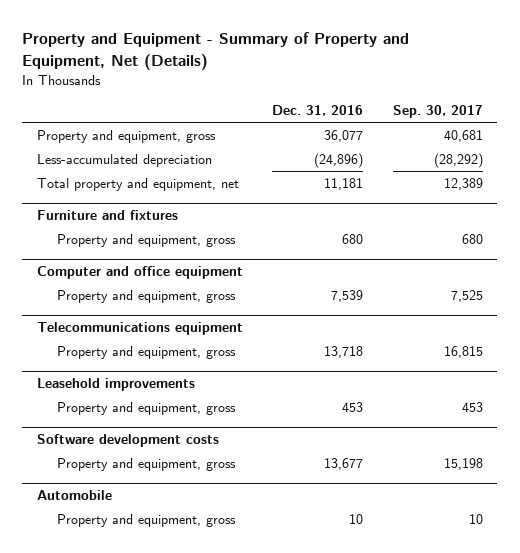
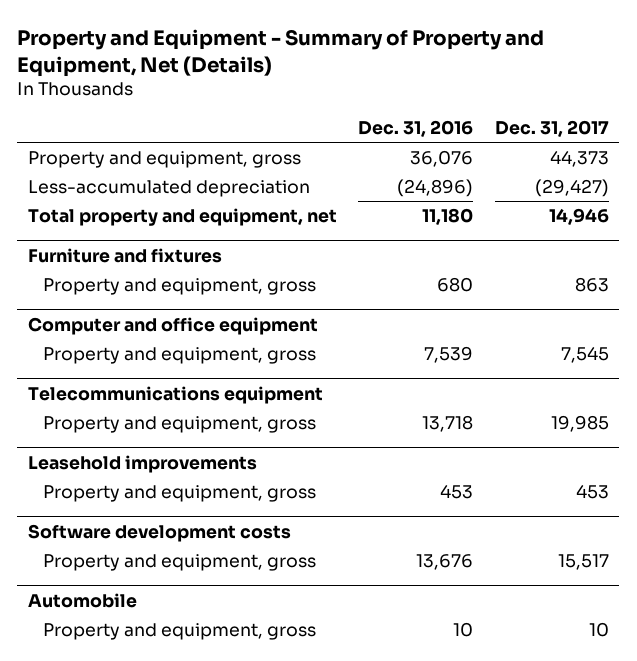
[392,105,483,119] Sep. 30, 2017 -> none
none -> [494,120,609,138] Dec. 31, 2017
[324,129,364,142] 36,077 -> [410,150,474,168] 36,076
[324,177,364,190] 11,181 -> [422,208,474,226] 11,180
[324,457,364,470] 13,677 -> [416,554,474,571] 13,676

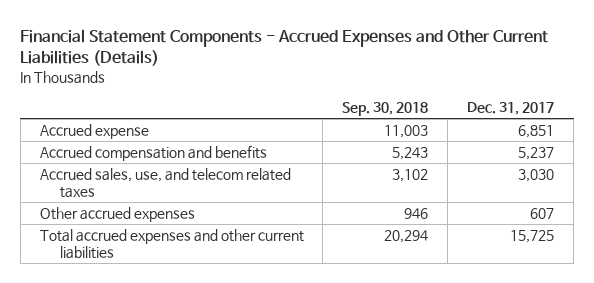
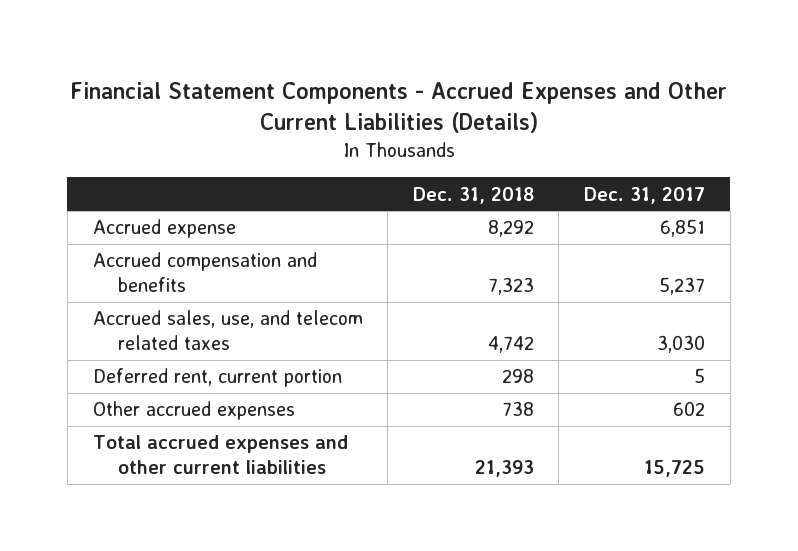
[342,102,429,117] Sep. 30, 2018 -> none
none -> [412,186,534,204] Dec. 31, 2018
none -> [92,368,342,388] Deferred rent, current portion
[530,208,555,220] 607 -> [672,401,705,417] 602

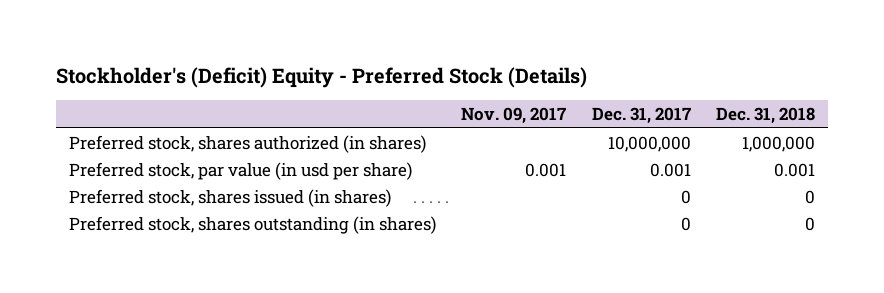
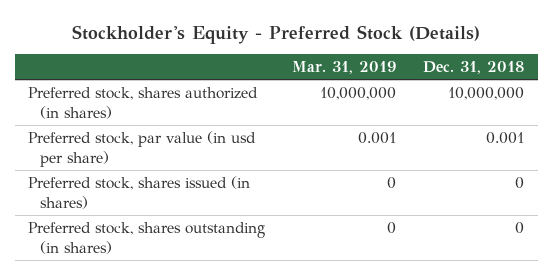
[56,67,588,89] Stockholder's (Deficit) Equity - Preferred Stock (Details) -> [72,24,481,44] Stockholder's Equity - Preferred Stock (Details)
[461,107,567,125] Nov. 09, 2017 -> none
[591,107,691,125] Dec. 31, 2017 -> none
none -> [292,60,397,74] Mar. 31, 2019
[741,135,815,152] 1,000,000 -> [448,86,525,100] 10,000,000

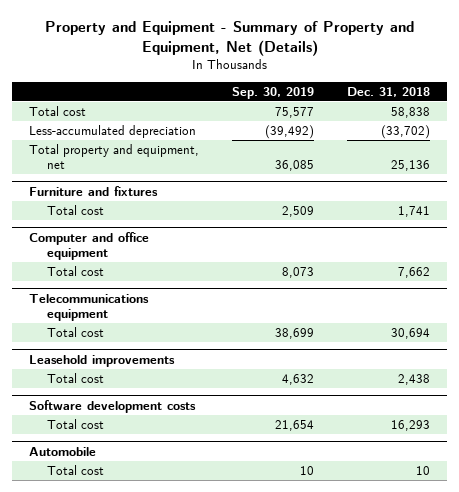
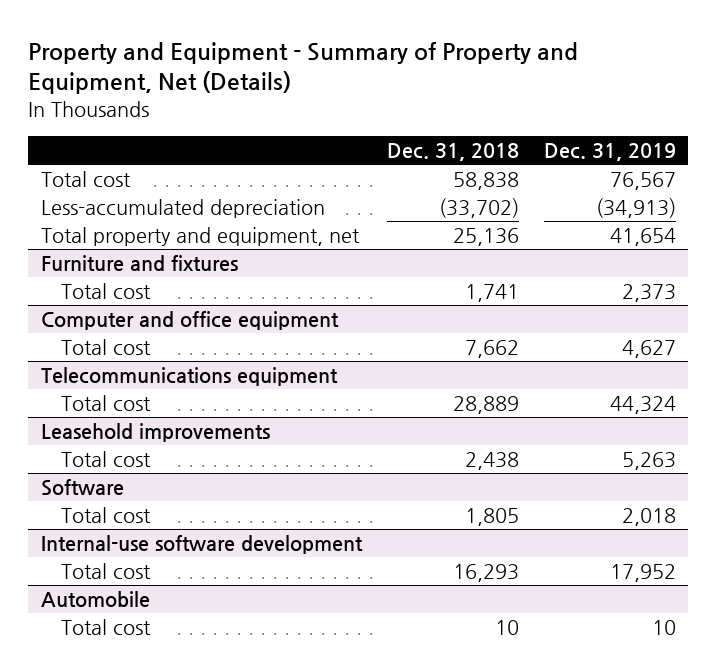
[232,86,315,99] Sep. 30, 2019 -> none
none -> [543,142,676,161] Dec. 31, 2019
[391,327,431,339] 30,694 -> [452,396,519,415] 28,889
none -> [40,479,124,497] Software
none -> [60,507,151,524] Total cost
[28,399,196,413] Software development costs -> [40,535,363,555] Internal-use software development

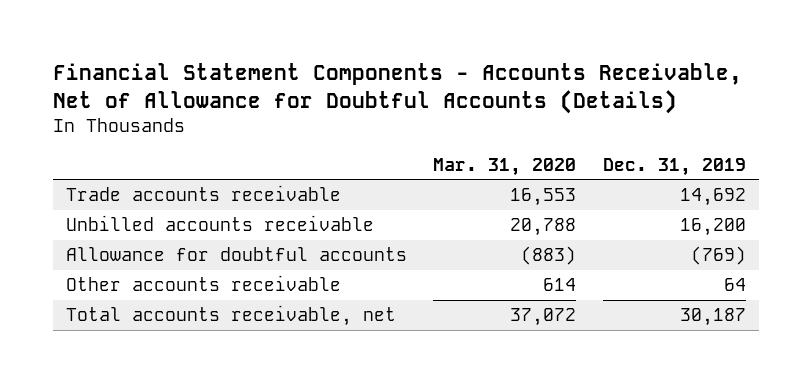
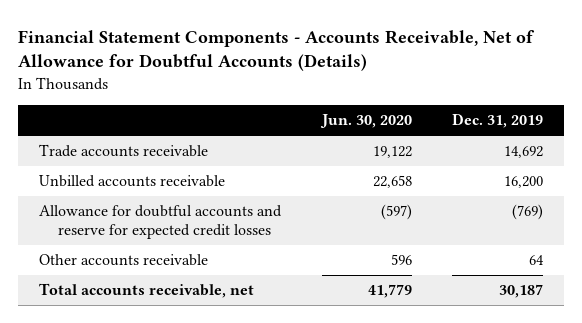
[433,157,577,176] Mar. 31, 2020 -> none
none -> [319,114,412,129] Jun. 30, 2020
[65,247,407,262] Allowance for doubtful accounts -> [38,205,282,239] Allowance for doubtful accounts and reserve for expected credit losses

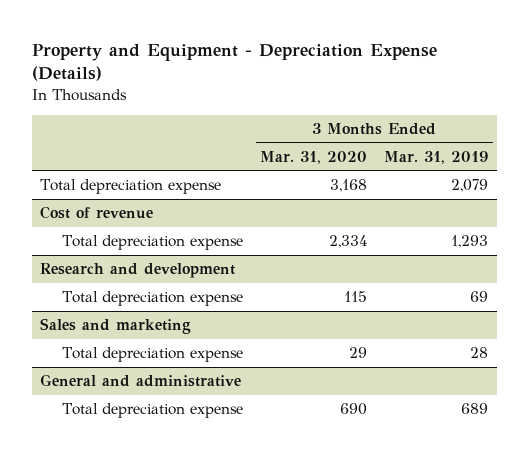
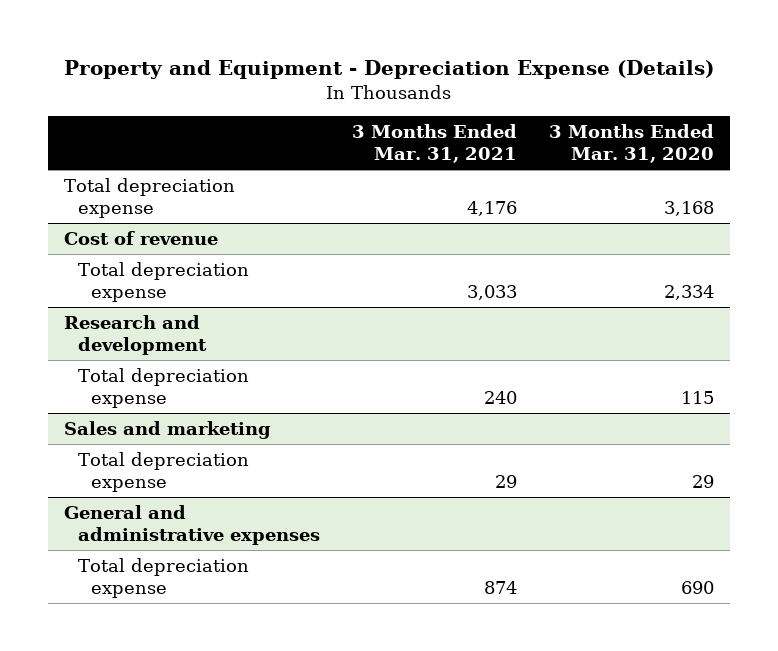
[384,150,489,164] Mar. 31, 2019 -> none
none -> [351,124,517,163] 3 Months Ended Mar. 31, 2021
[40,374,242,388] General and administrative -> [64,504,320,545] General and administrative expenses

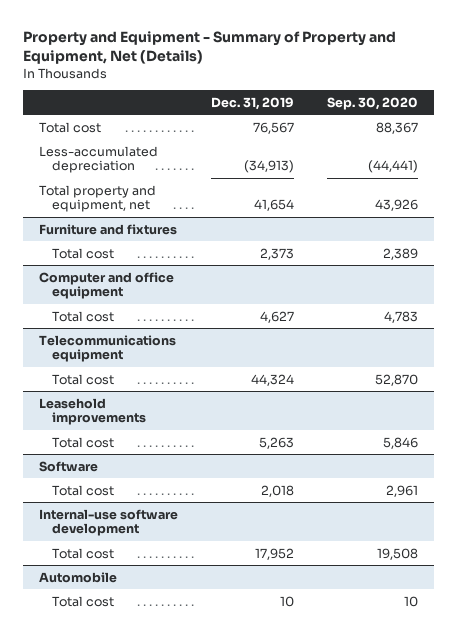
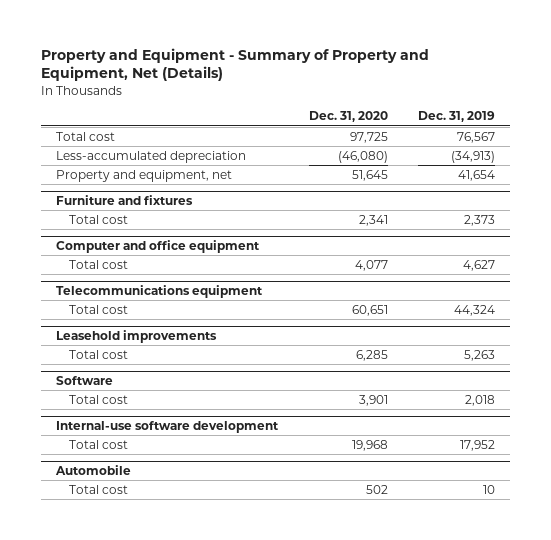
[326,96,418,110] Sep. 30, 2020 -> none
none -> [308,111,388,123] Dec. 31, 2020
[39,184,157,213] Total property and equipment, net -> [56,169,233,182] Property and equipment, net

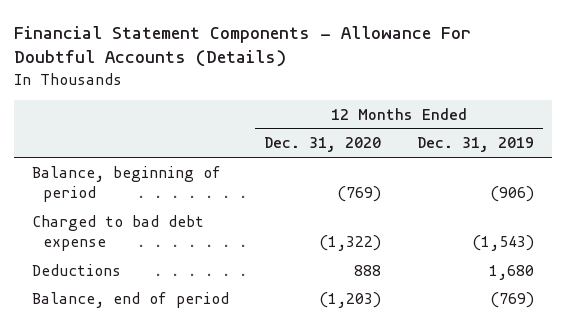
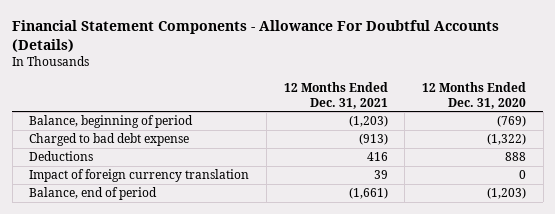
[416,137,534,153] Dec. 31, 2019 -> none
none -> [283,81,388,109] 12 Months Ended Dec. 31, 2021
none -> [29,169,250,183] Impact of foreign currency translation

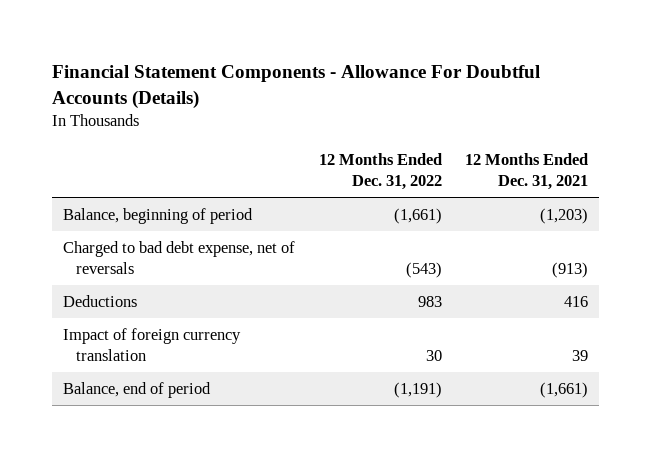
[421,81,526,109] 12 Months Ended Dec. 31, 2020 -> none
none -> [318,152,442,191] 12 Months Ended Dec. 31, 2022
[29,133,190,147] Charged to bad debt expense -> [63,240,296,275] Charged to bad debt expense, net of reversals

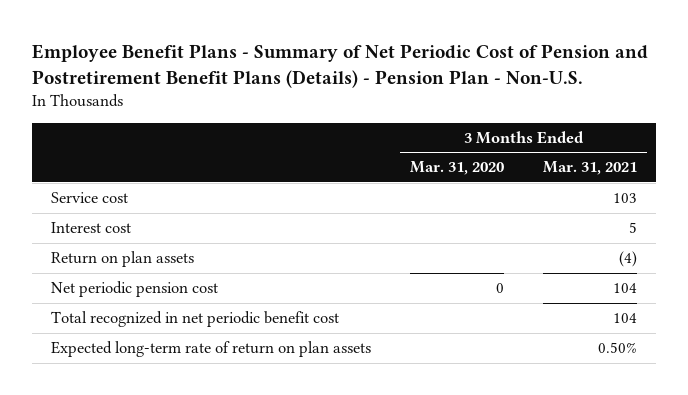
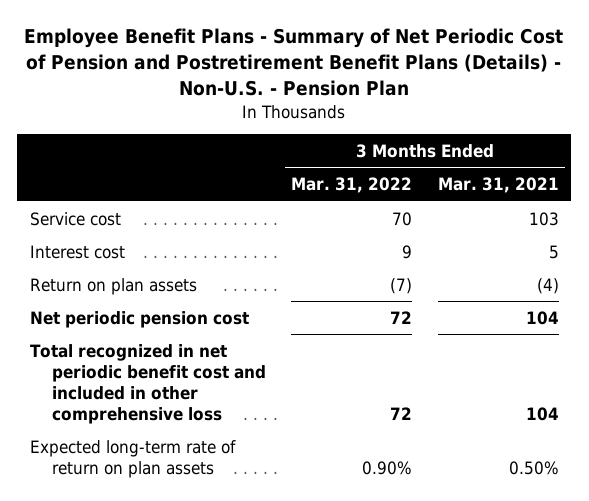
[31,43,648,88] Employee Benefit Plans - Summary of Net Periodic Cost of Pension and Postretirement Benefit Plans (Details) - Pension Plan - Non-U.S. -> [24,28,564,97] Employee Benefit Plans - Summary of Net Periodic Cost of Pension and Postretirement Benefit Plans (Details) - Non-U.S. - Pension Plan
[410,161,505,176] Mar. 31, 2020 -> none
none -> [291,177,413,194] Mar. 31, 2022
[51,311,340,328] Total recognized in net periodic benefit cost -> [30,343,266,424] Total recognized in net periodic benefit cost and included in other comprehensive loss

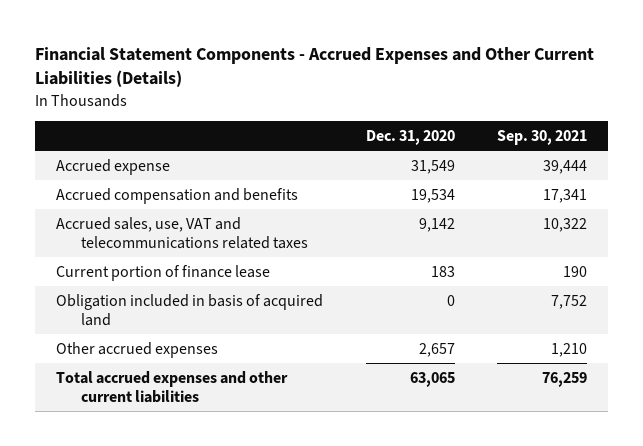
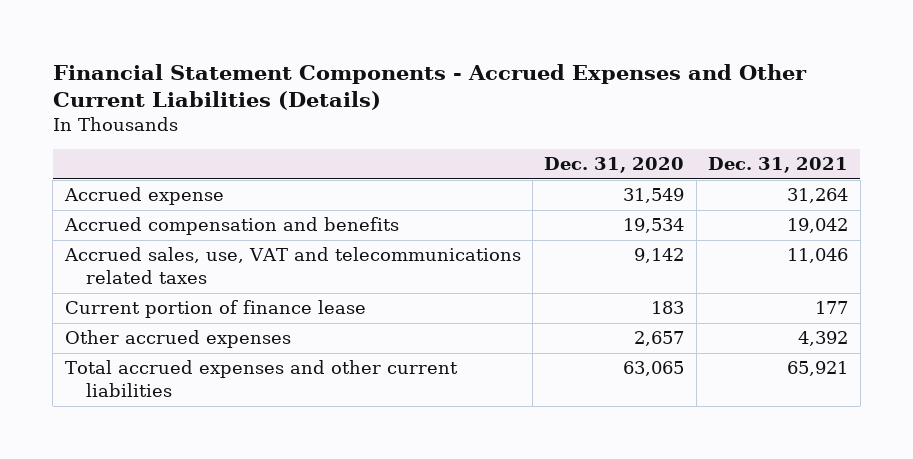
[496,130,587,146] Sep. 30, 2021 -> none
none -> [708,157,849,174] Dec. 31, 2021
[56,293,324,326] Obligation included in basis of acquired land -> none

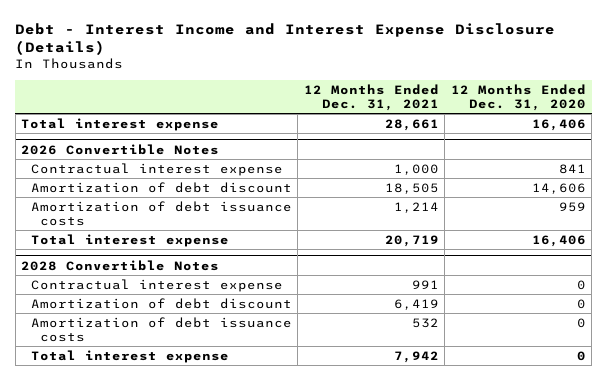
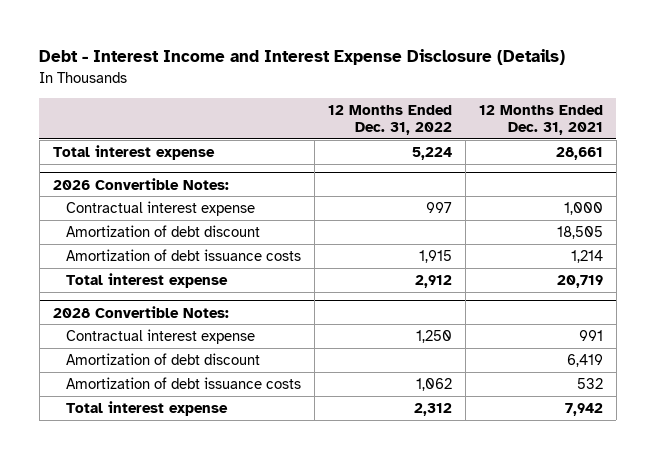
[450,83,586,111] 12 Months Ended Dec. 31, 2020 -> none
none -> [327,104,452,135] 12 Months Ended Dec. 31, 2022
[21,143,220,155] 2026 Convertible Notes -> [52,177,229,190] 2026 Convertible Notes:
[21,259,220,271] 2028 Convertible Notes -> [52,305,229,318] 2028 Convertible Notes:

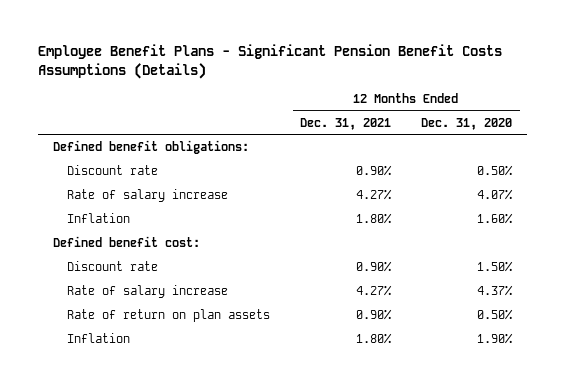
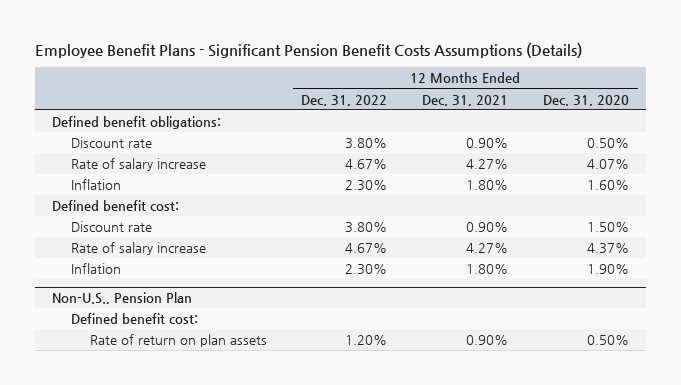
none -> [301,94,388,106] Dec. 31, 2022
[66,309,270,323] Rate of return on plan assets -> none
none -> [52,292,193,305] Non-U.S., Pension Plan
none -> [70,313,198,325] Defined benefit cost:
none -> [89,334,267,348] Rate of return on plan assets

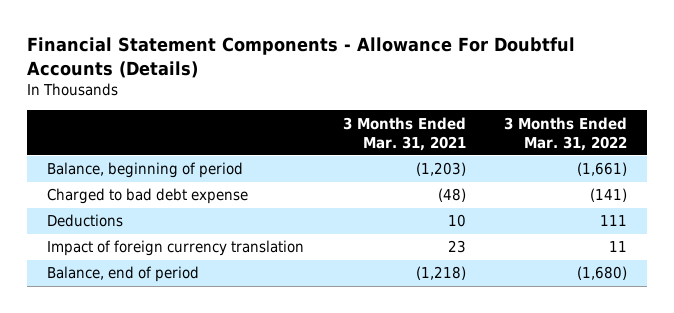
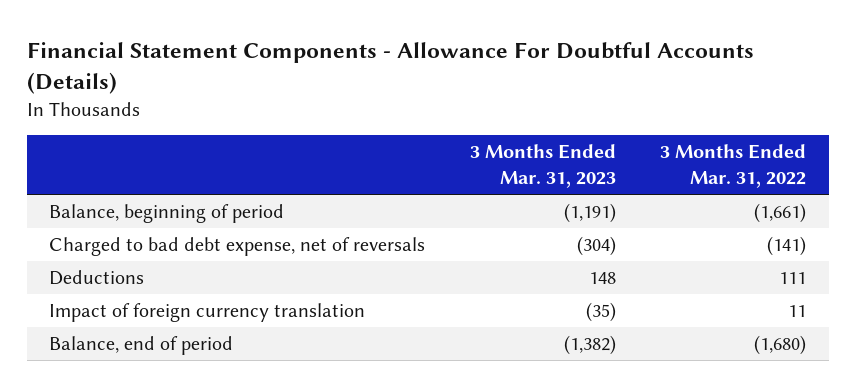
[342,116,466,151] 3 Months Ended Mar. 31, 2021 -> none
none -> [469,144,616,188] 3 Months Ended Mar. 31, 2023
[46,188,248,205] Charged to bad debt expense -> [49,237,426,257] Charged to bad debt expense, net of reversals

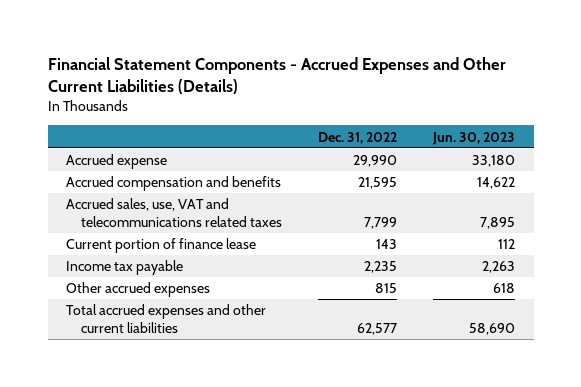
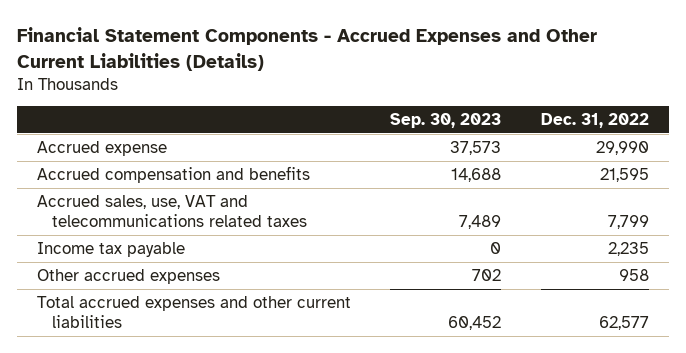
[432,131,516,145] Jun. 30, 2023 -> none
none -> [390,112,502,128] Sep. 30, 2023
[66,238,257,254] Current portion of finance lease -> none
[375,283,398,294] 815 -> [618,269,649,282] 958

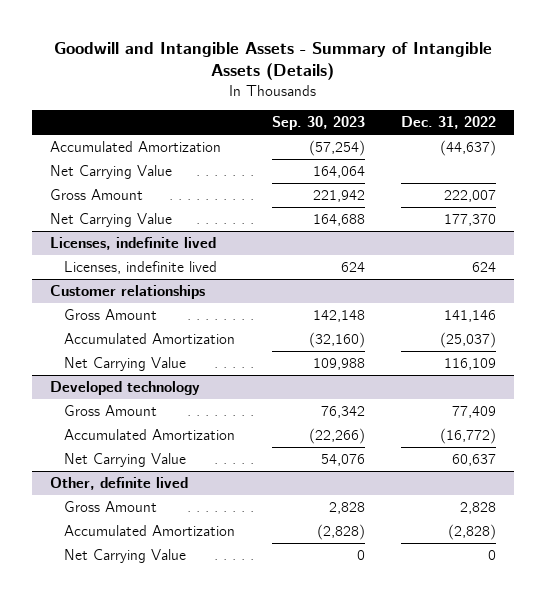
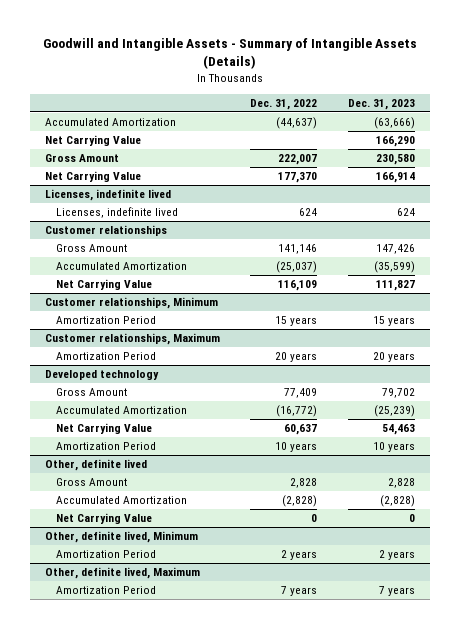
[271,116,365,131] Sep. 30, 2023 -> none
none -> [347,98,415,110] Dec. 31, 2023
none -> [45,297,219,310] Customer relationships, Minimum
none -> [55,316,156,325] Amortization Period
none -> [45,333,221,346] Customer relationships, Maximum
none -> [55,352,156,361] Amortization Period
none -> [55,442,156,451] Amortization Period
none -> [45,531,199,544] Other, definite lived, Minimum
none -> [55,550,156,559] Amortization Period
none -> [45,567,201,580] Other, definite lived, Maximum
none -> [55,586,156,595] Amortization Period

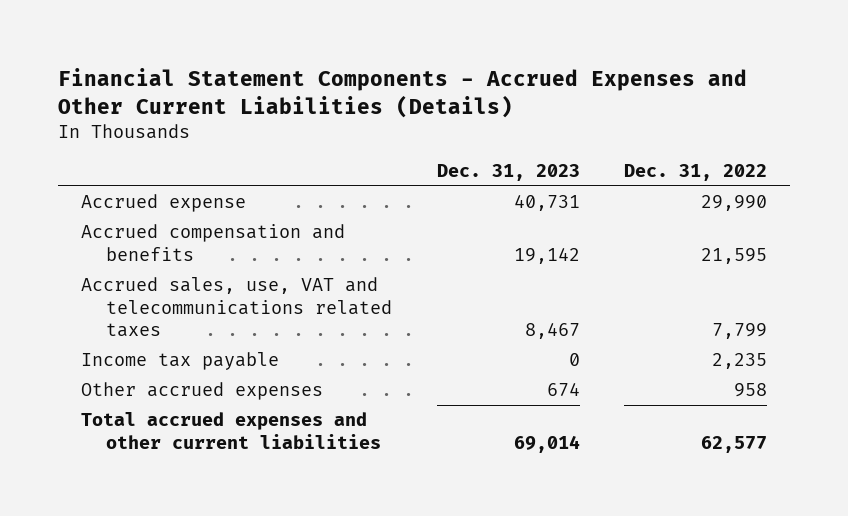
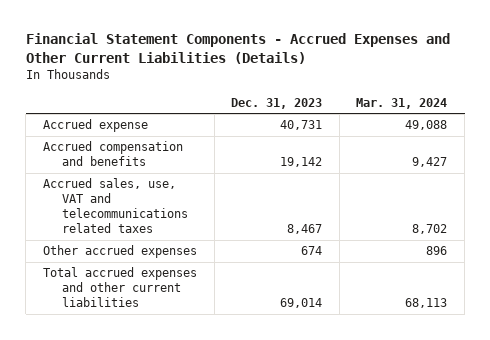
[624,163,768,181] Dec. 31, 2022 -> none
none -> [356,97,448,109] Mar. 31, 2024
[80,352,279,371] Income tax payable -> none

